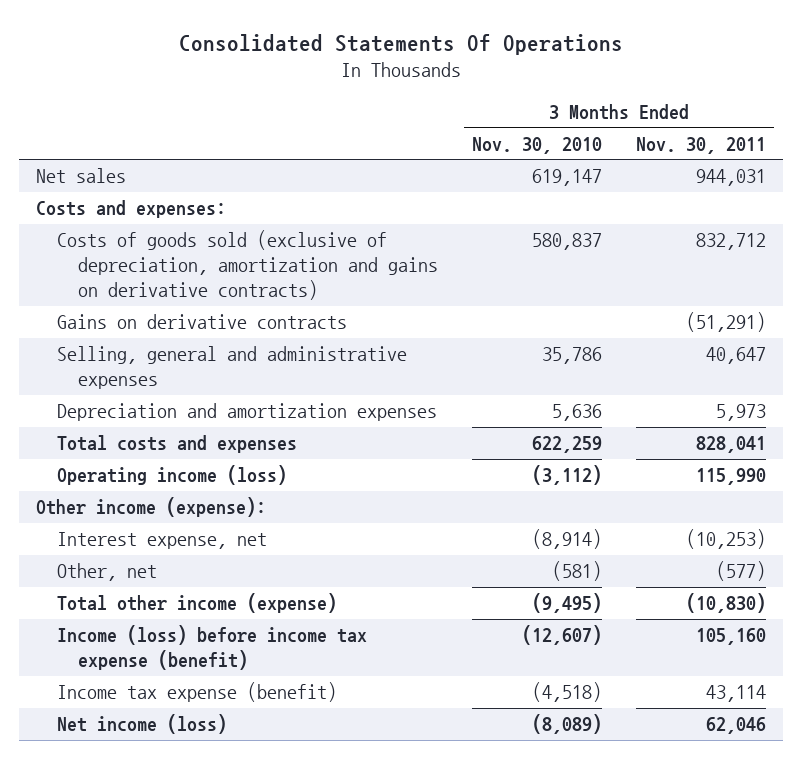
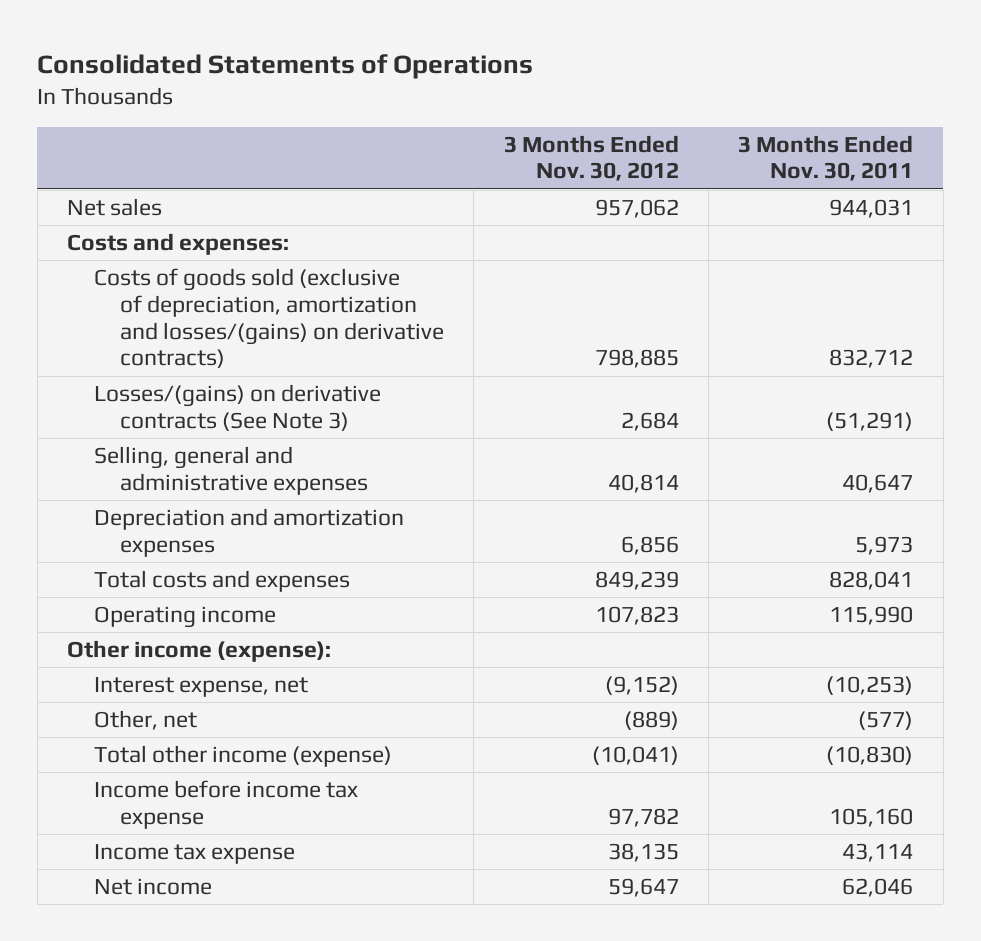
[178,33,623,55] Consolidated Statements Of Operations -> [37,53,534,79] Consolidated Statements of Operations
[472,136,603,154] Nov. 30, 2010 -> none
none -> [503,134,679,182] 3 Months Ended Nov. 30, 2012
[56,230,439,301] Costs of goods sold (exclusive of depreciation, amortization and gains on derivative contracts) -> [93,268,444,369] Costs of goods sold (exclusive of depreciation, amortization and losses/(gains) on derivative contracts)
[56,314,347,330] Gains on derivative contracts -> [93,384,381,431] Losses/(gains) on derivative contracts (See Note 3)
[56,465,287,486] Operating income (loss) -> [93,606,276,629] Operating income
[56,625,367,671] Income (loss) before income tax expense (benefit) -> [93,780,358,829] Income before income tax expense
[56,682,337,703] Income tax expense (benefit) -> [93,844,295,865] Income tax expense
[56,714,227,735] Net income (loss) -> [93,878,212,896] Net income

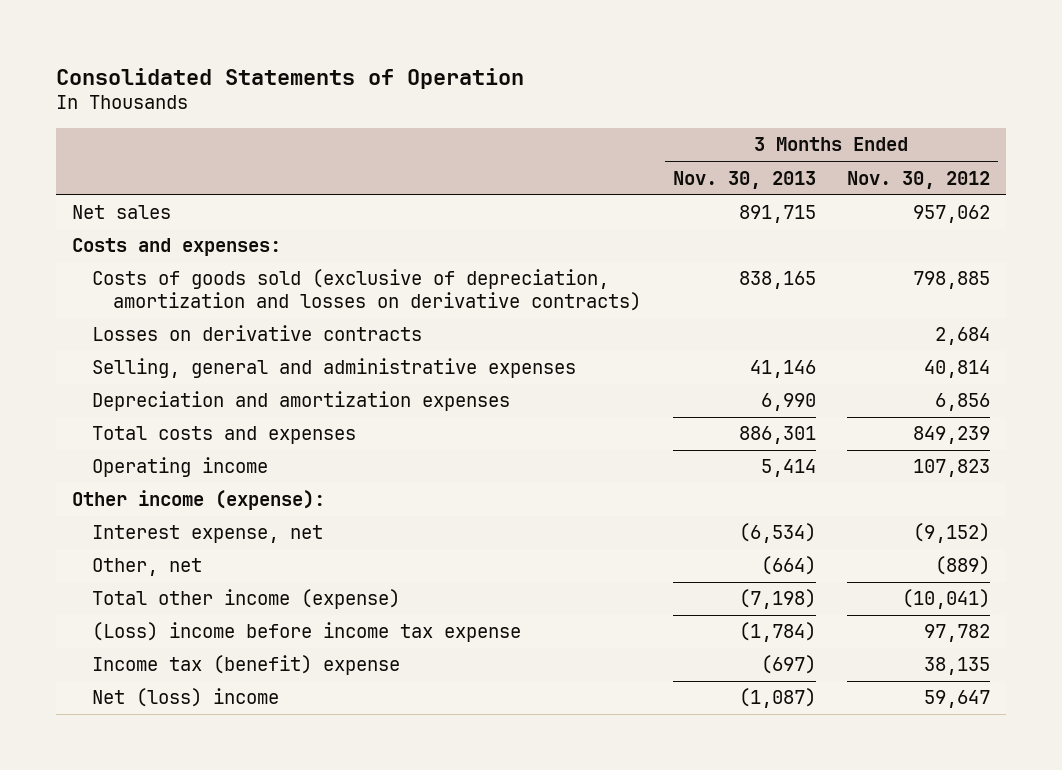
[37,53,534,79] Consolidated Statements of Operations -> [55,67,524,89] Consolidated Statements of Operation
[738,134,914,182] 3 Months Ended Nov. 30, 2011 -> none
none -> [672,170,816,189] Nov. 30, 2013
[93,268,444,369] Costs of goods sold (exclusive of depreciation, amortization and losses/(gains) on derivative contracts) -> [92,269,642,312] Costs of goods sold (exclusive of depreciation, amortization and losses on derivative contracts)
[93,384,381,431] Losses/(gains) on derivative contracts (See Note 3) -> [92,325,423,342] Losses on derivative contracts
[93,780,358,829] Income before income tax expense -> [92,622,522,643] (Loss) income before income tax expense
[93,844,295,865] Income tax expense -> [92,655,401,676] Income tax (benefit) expense
[93,878,212,896] Net income -> [92,688,280,708] Net (loss) income

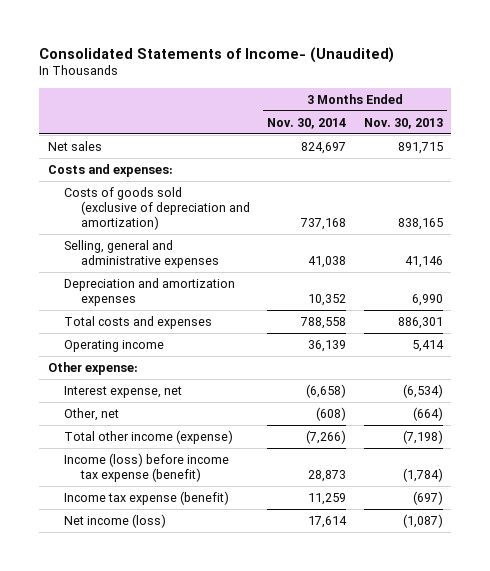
[55,67,524,89] Consolidated Statements of Operation -> [39,46,395,63] Consolidated Statements of Income- (Unaudited)
[847,170,991,189] Nov. 30, 2012 -> none
none -> [267,117,347,129] Nov. 30, 2014
[92,325,423,342] Losses on derivative contracts -> none
[92,269,642,312] Costs of goods sold (exclusive of depreciation, amortization and losses on derivative contracts) -> [64,186,250,231] Costs of goods sold (exclusive of depreciation and amortization)
[71,490,325,511] Other income (expense): -> [47,361,138,375] Other expense:
[92,622,522,643] (Loss) income before income tax expense -> [64,452,230,483] Income (loss) before income tax expense (benefit)
[92,655,401,676] Income tax (benefit) expense -> [64,490,230,505] Income tax expense (benefit)
[92,688,280,708] Net (loss) income -> [64,513,167,528] Net income (loss)

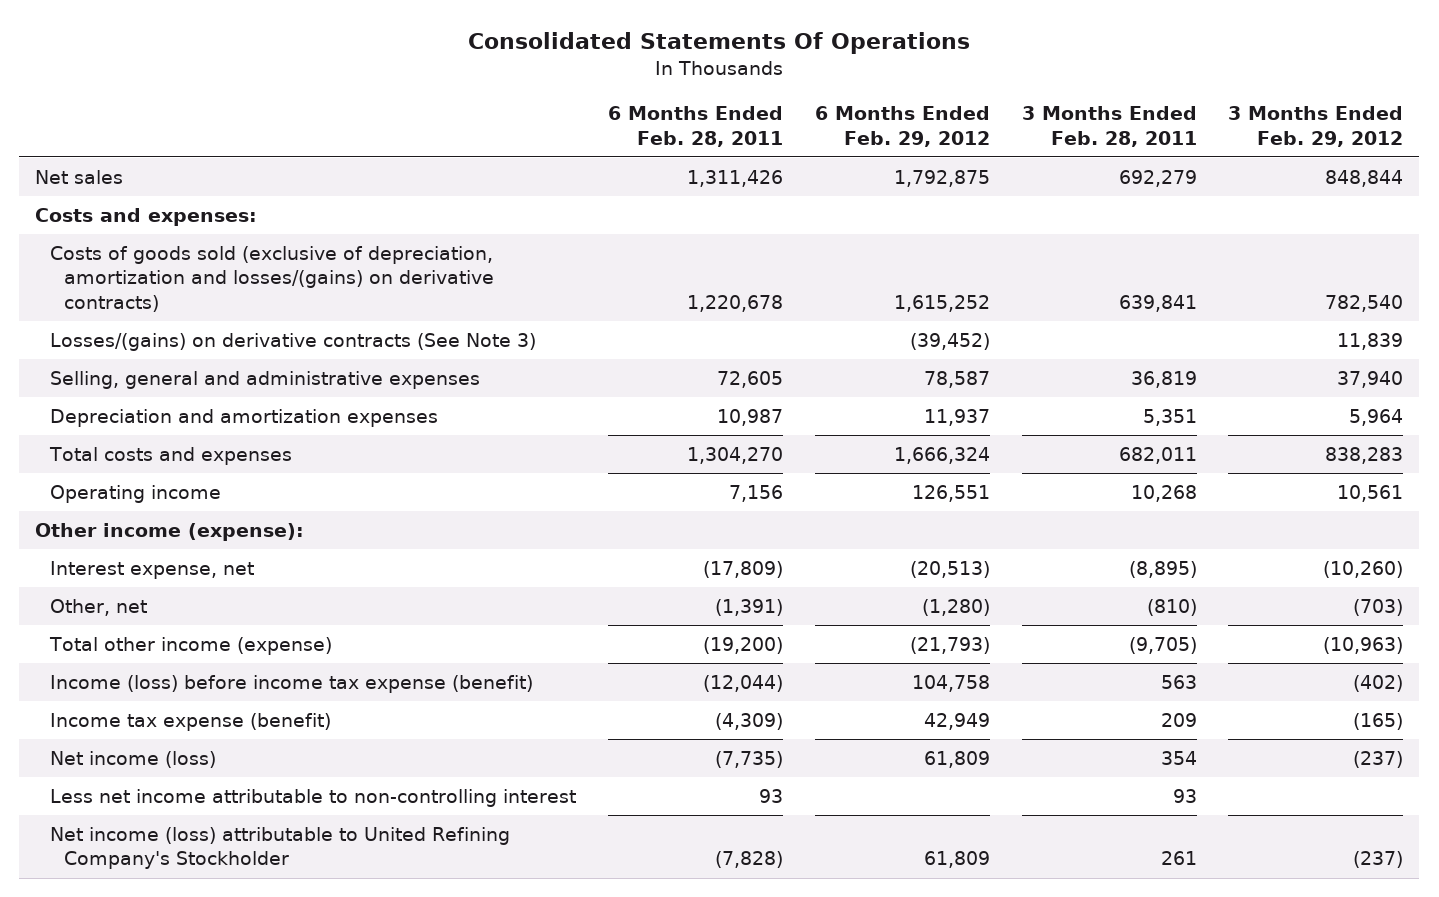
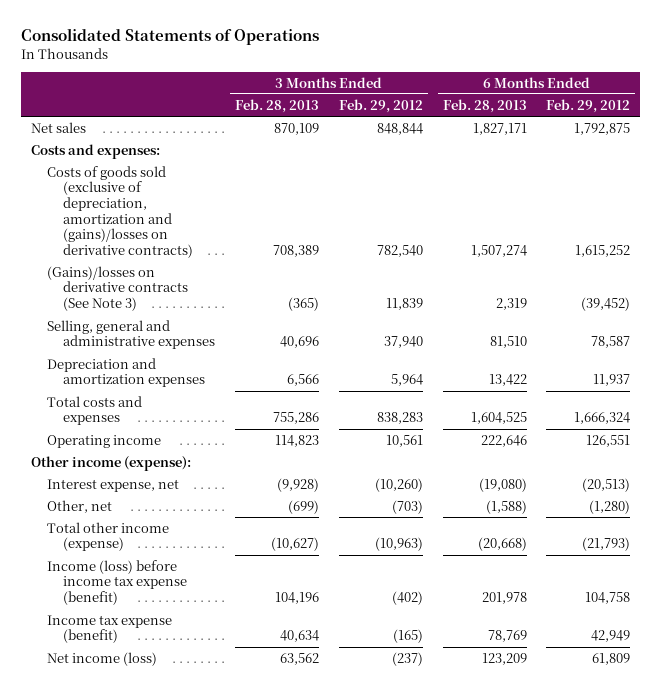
[468,32,971,55] Consolidated Statements Of Operations -> [21,28,320,46] Consolidated Statements of Operations
[607,106,783,147] 6 Months Ended Feb. 28, 2011 -> none
[1021,106,1197,147] 3 Months Ended Feb. 28, 2011 -> none
none -> [234,98,319,113] Feb. 28, 2013
none -> [442,98,527,113] Feb. 28, 2013
[49,246,495,312] Costs of goods sold (exclusive of depreciation, amortization and losses/(gains) on derivative contracts) -> [46,165,193,259] Costs of goods sold (exclusive of depreciation, amortization and (gains)/losses on derivative contracts)
[49,333,536,352] Losses/(gains) on derivative contracts (See Note 3) -> [46,265,188,312] (Gains)/losses on derivative contracts (See Note 3)
[49,789,576,808] Less net income attributable to non-controlling interest -> none
[49,827,510,870] Net income (loss) attributable to United Refining Company's Stockholder -> none

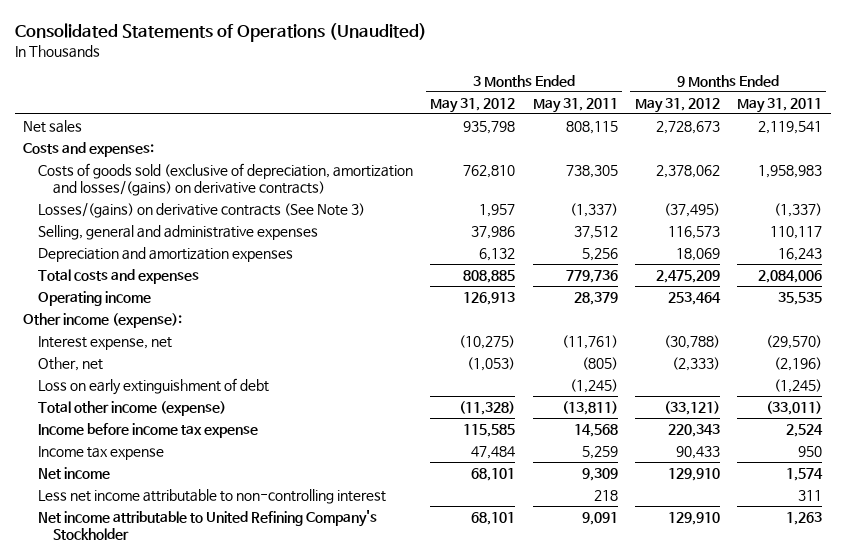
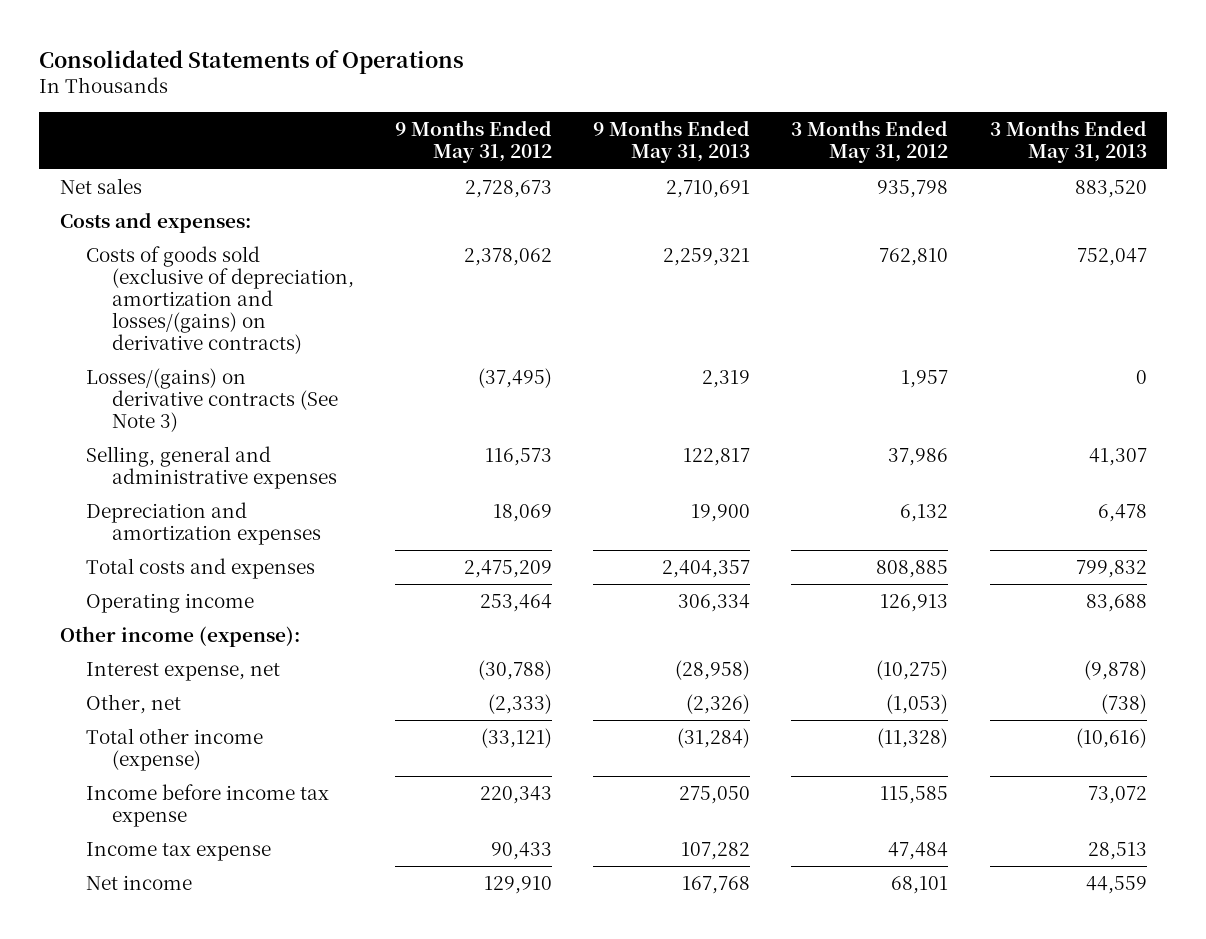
[14,22,427,42] Consolidated Statements of Operations (Unaudited) -> [38,50,464,75] Consolidated Statements of Operations
[532,97,618,113] May 31, 2011 -> none
[737,97,823,113] May 31, 2011 -> none
none -> [593,120,751,164] 9 Months Ended May 31, 2013
none -> [989,120,1147,164] 3 Months Ended May 31, 2013
[38,378,270,396] Loss on early extinguishment of debt -> none
[38,489,387,505] Less net income attributable to non-controlling interest -> none
[38,510,378,541] Net income attributable to United Refining Company's Stockholder -> none

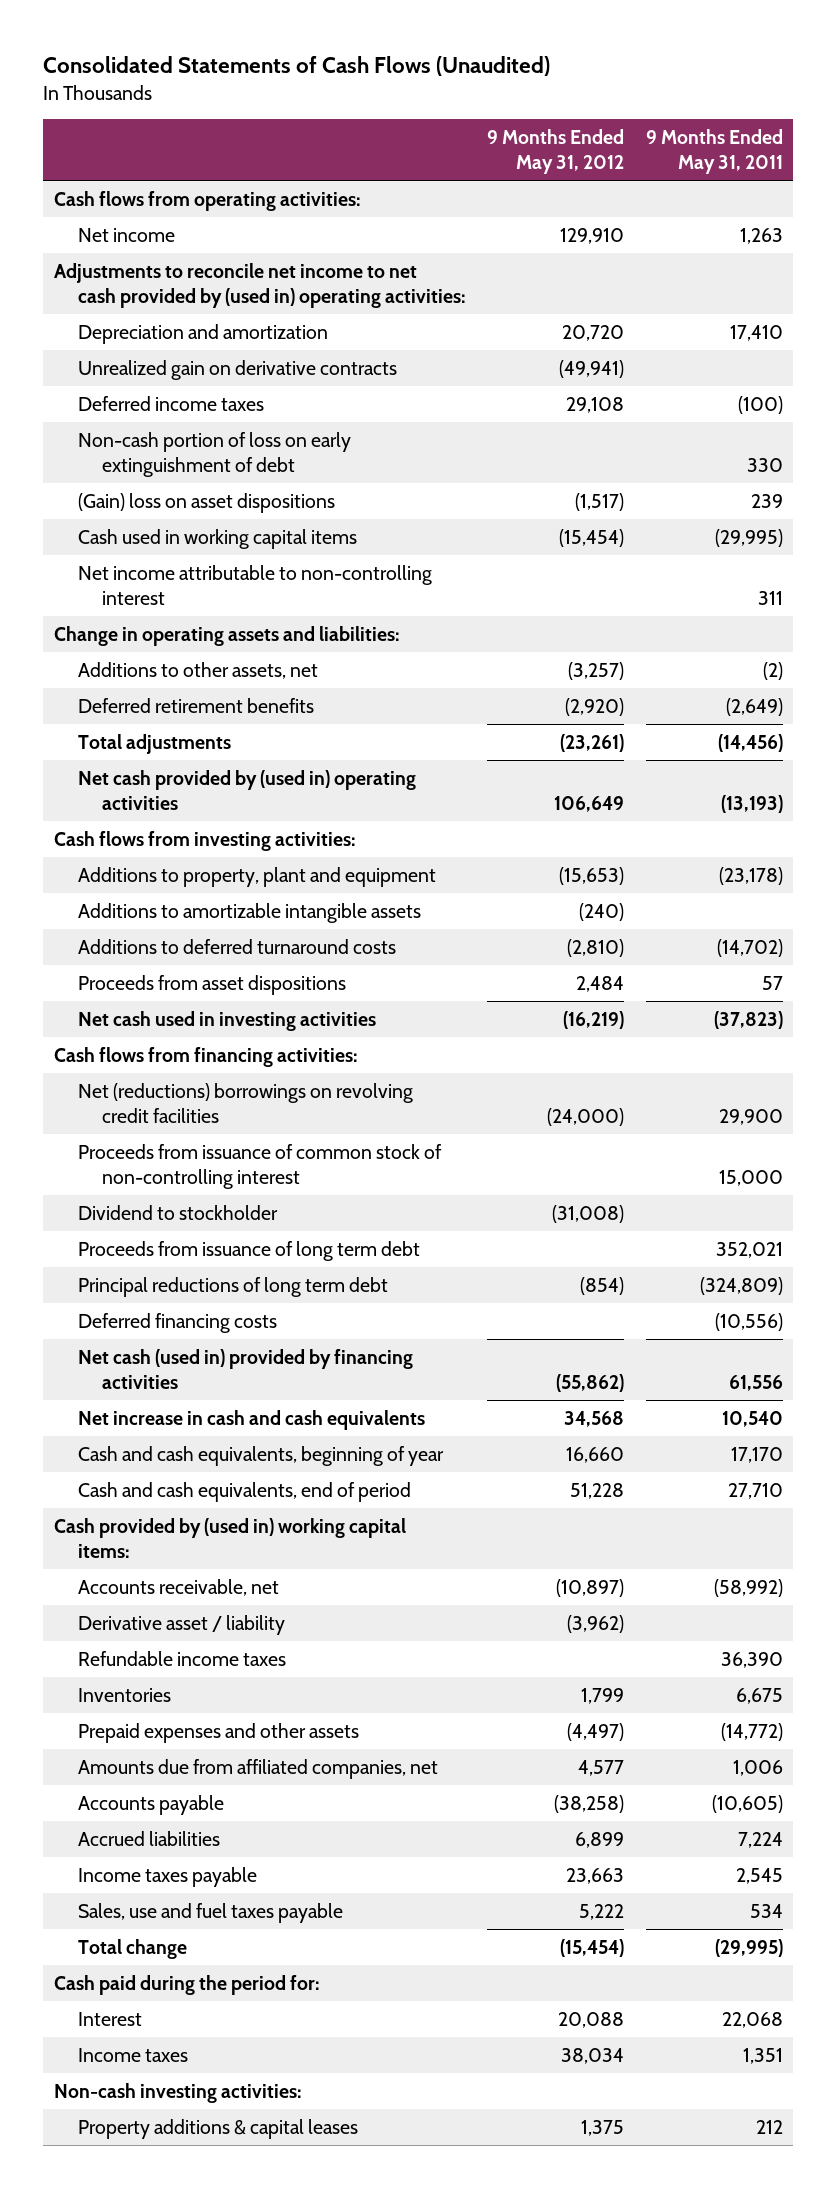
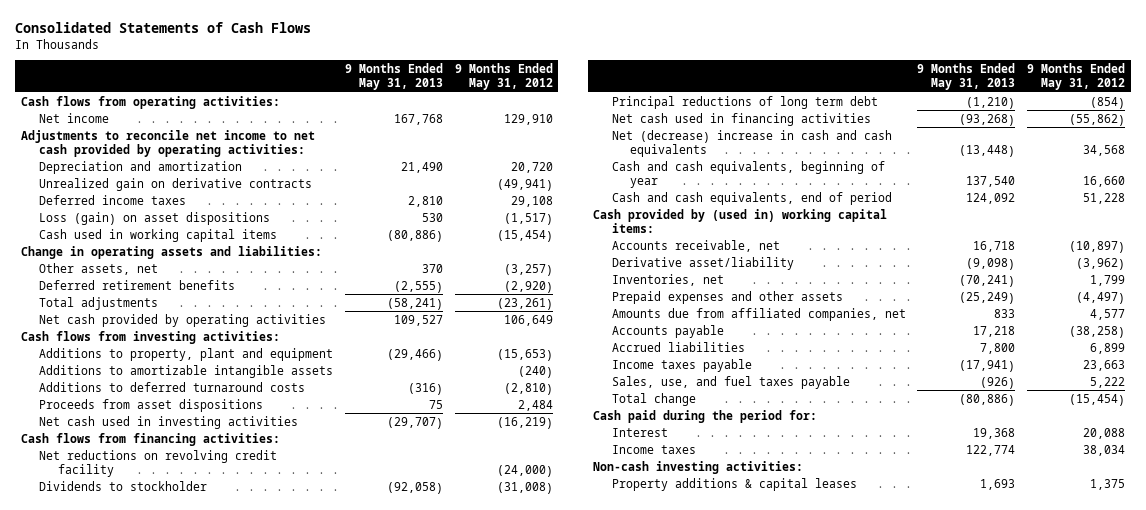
[43,56,551,77] Consolidated Statements of Cash Flows (Unaudited) -> [14,22,311,34] Consolidated Statements of Cash Flows
[645,129,783,174] 9 Months Ended May 31, 2011 -> none
none -> [344,63,443,91] 9 Months Ended May 31, 2013
[53,262,466,308] Adjustments to reconcile net income to net cash provided by (used in) operating activities: -> [20,129,315,157] Adjustments to reconcile net income to net cash provided by operating activities:
[77,431,351,477] Non-cash portion of loss on early extinguishment of debt -> none
[77,492,335,513] (Gain) loss on asset dispositions -> [39,211,271,225] Loss (gain) on asset dispositions
[77,564,432,605] Net income attributable to non-controlling interest -> none
[77,661,318,679] Additions to other assets, net -> [39,262,159,275] Other assets, net
[77,769,416,810] Net cash provided by (used in) operating activities -> [39,313,327,327] Net cash provided by operating activities
[77,1143,442,1189] Proceeds from issuance of common stock of non-controlling interest -> none
[77,1240,420,1261] Proceeds from issuance of long term debt -> none
[77,1082,413,1123] Net (reductions) borrowings on revolving credit facilities -> [39,449,278,477] Net reductions on revolving credit facility
[77,1204,278,1220] Dividend to stockholder -> [39,480,208,491] Dividends to stockholder
[77,1312,277,1333] Deferred financing costs -> none
[77,1348,413,1389] Net cash (used in) provided by financing activities -> [611,112,871,126] Net cash used in financing activities
[77,1409,425,1430] Net increase in cash and cash equivalents -> [611,129,892,157] Net (decrease) increase in cash and cash equivalents
[77,1650,286,1666] Refundable income taxes -> none
[77,1614,285,1635] Derivative asset / liability -> [611,256,794,270] Derivative asset/liability
[77,1687,171,1702] Inventories -> [611,273,724,286] Inventories, net
[77,1902,343,1923] Sales, use and fuel taxes payable -> [611,375,850,389] Sales, use, and fuel taxes payable

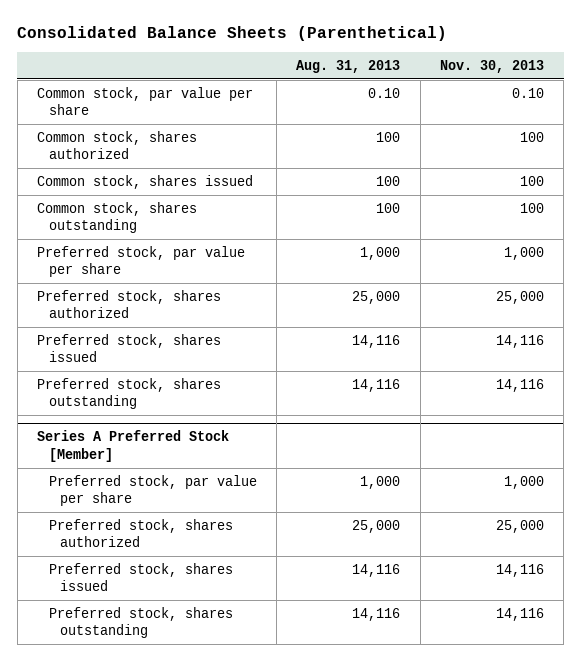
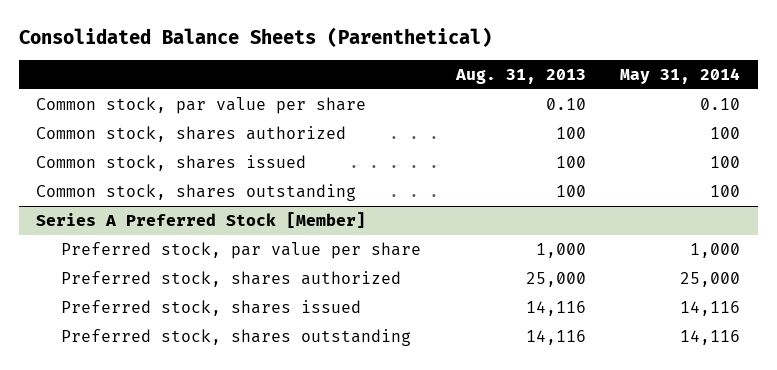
[440,59,545,73] Nov. 30, 2013 -> none
none -> [620,67,741,84] May 31, 2014
[36,245,245,278] Preferred stock, par value per share -> none
[36,289,221,319] Preferred stock, shares authorized -> none
[36,333,221,363] Preferred stock, shares issued -> none
[36,377,221,410] Preferred stock, shares outstanding -> none

